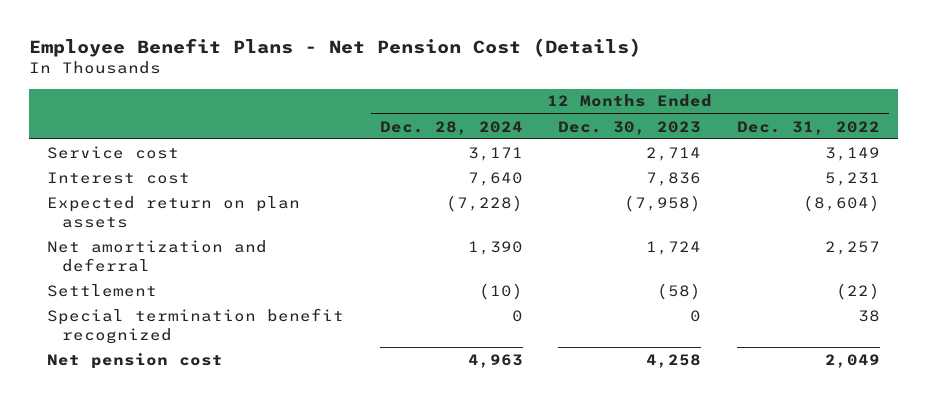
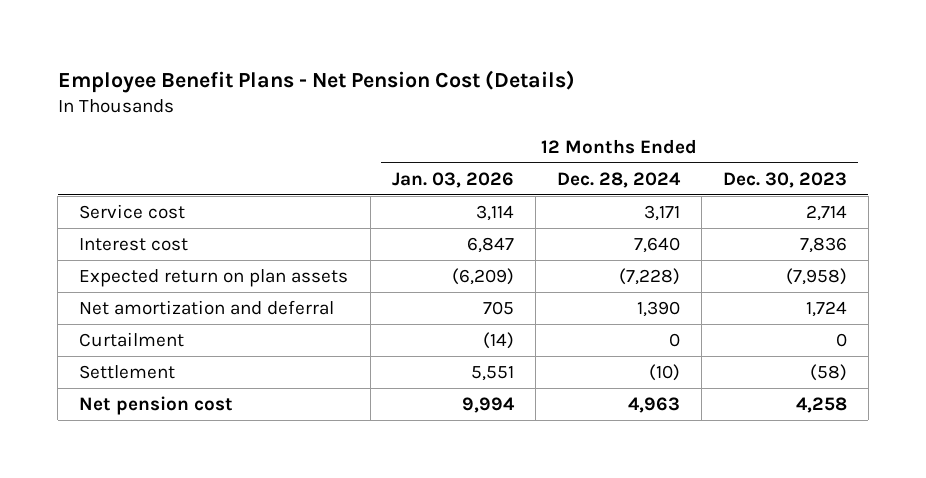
[737,120,881,135] Dec. 31, 2022 -> none
none -> [391,171,514,188] Jan. 03, 2026
none -> [79,331,185,347] Curtailment
[47,307,345,344] Special termination benefit recognized -> none

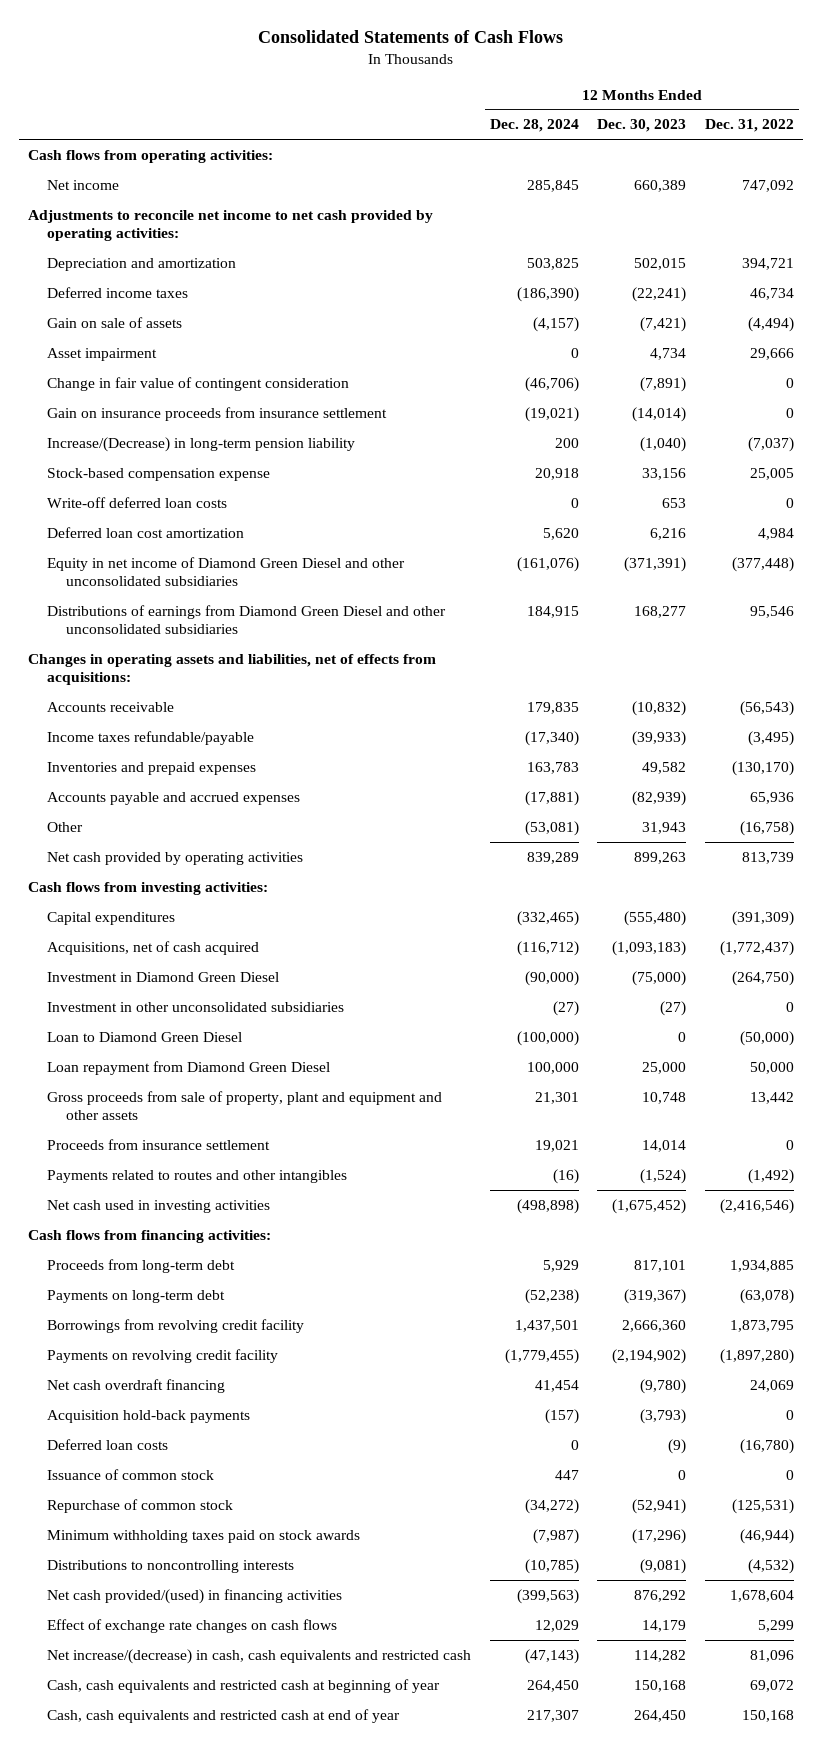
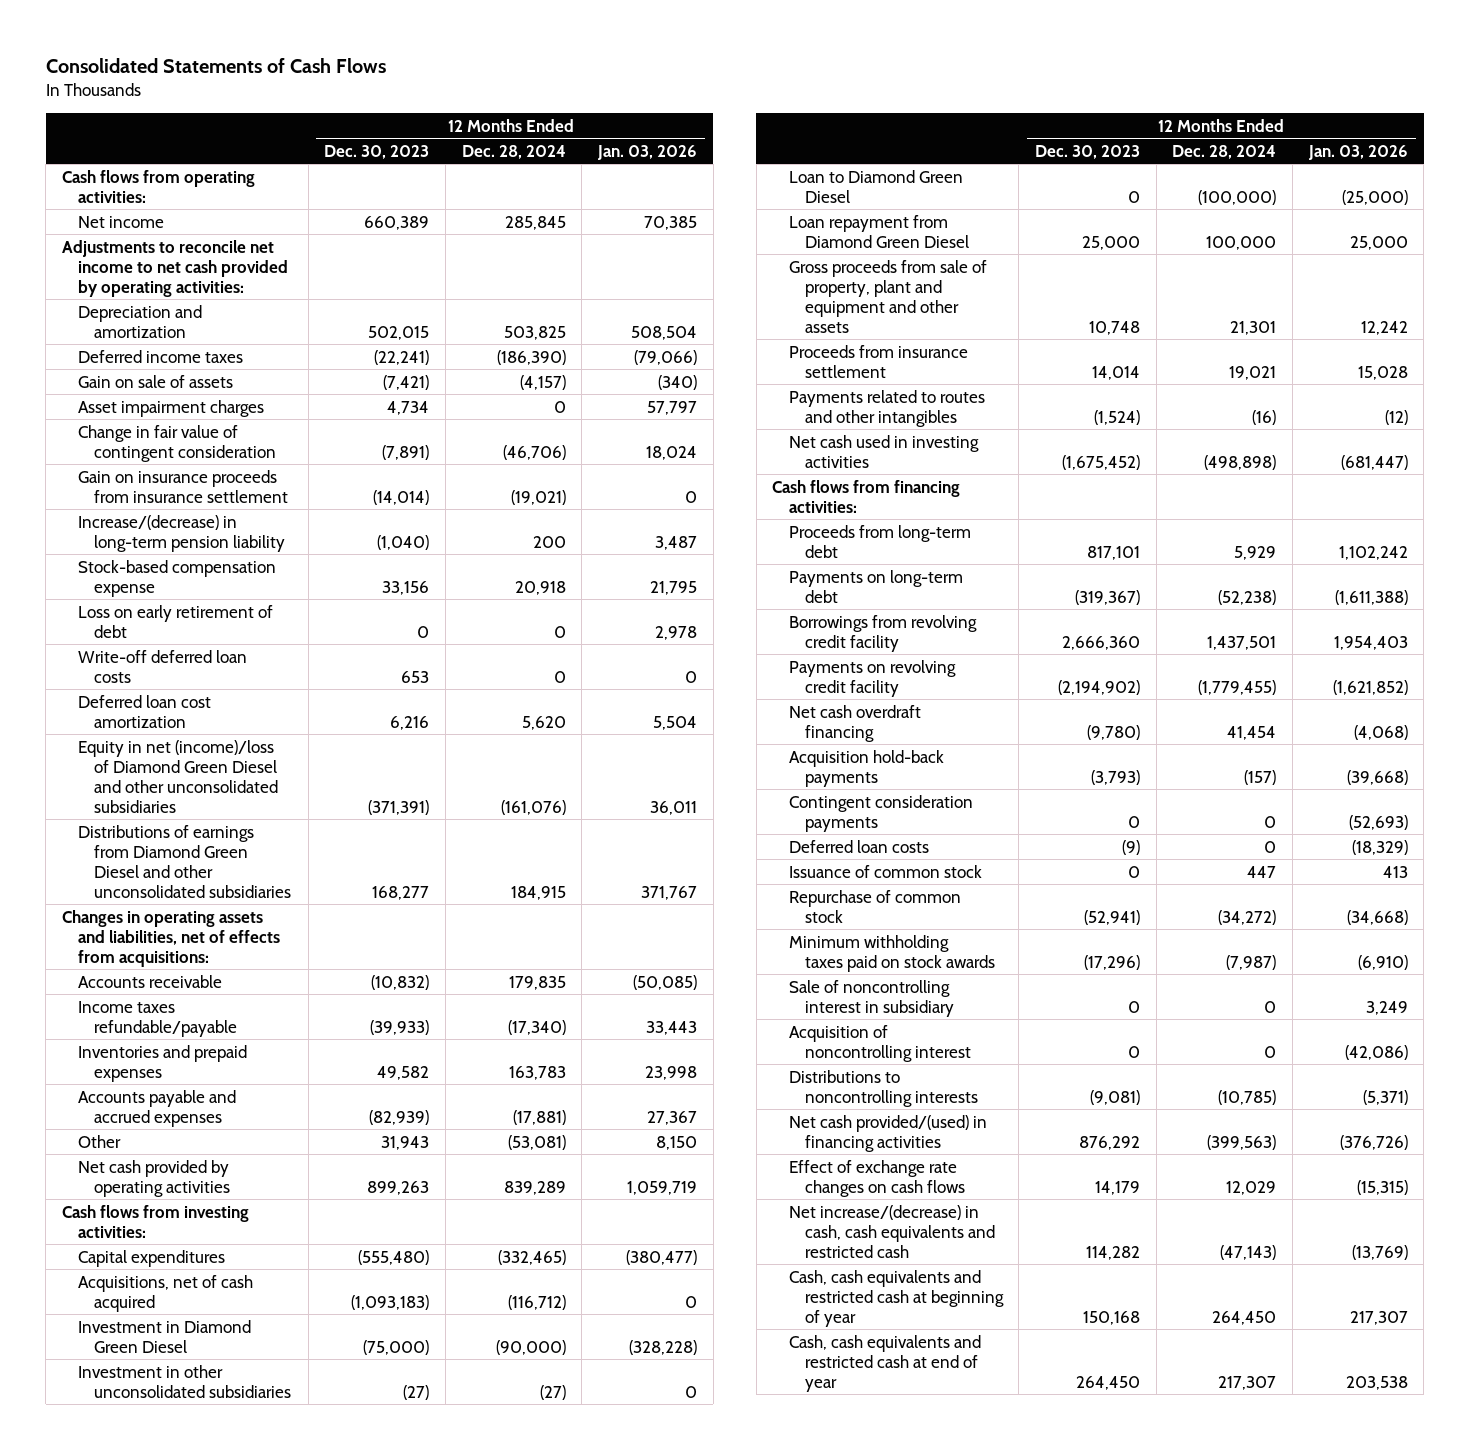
[704,119,794,133] Dec. 31, 2022 -> none
none -> [597,144,698,160] Jan. 03, 2026
[47,347,158,361] Asset impairment -> [78,399,265,417] Asset impairment charges
[47,436,356,452] Increase/(Decrease) in long-term pension liability -> [78,514,286,552] Increase/(decrease) in long-term pension liability
none -> [78,604,274,638] Loss on early retirement of debt
[47,556,406,587] Equity in net income of Diamond Green Diesel and other unconsolidated subsidiaries -> [78,739,279,813] Equity in net (income)/loss of Diamond Green Diesel and other unconsolidated subsidiaries
none -> [788,794,973,832] Contingent consideration payments
none -> [788,979,954,1017] Sale of noncontrolling interest in subsidiary
none -> [788,1024,971,1062] Acquisition of noncontrolling interest

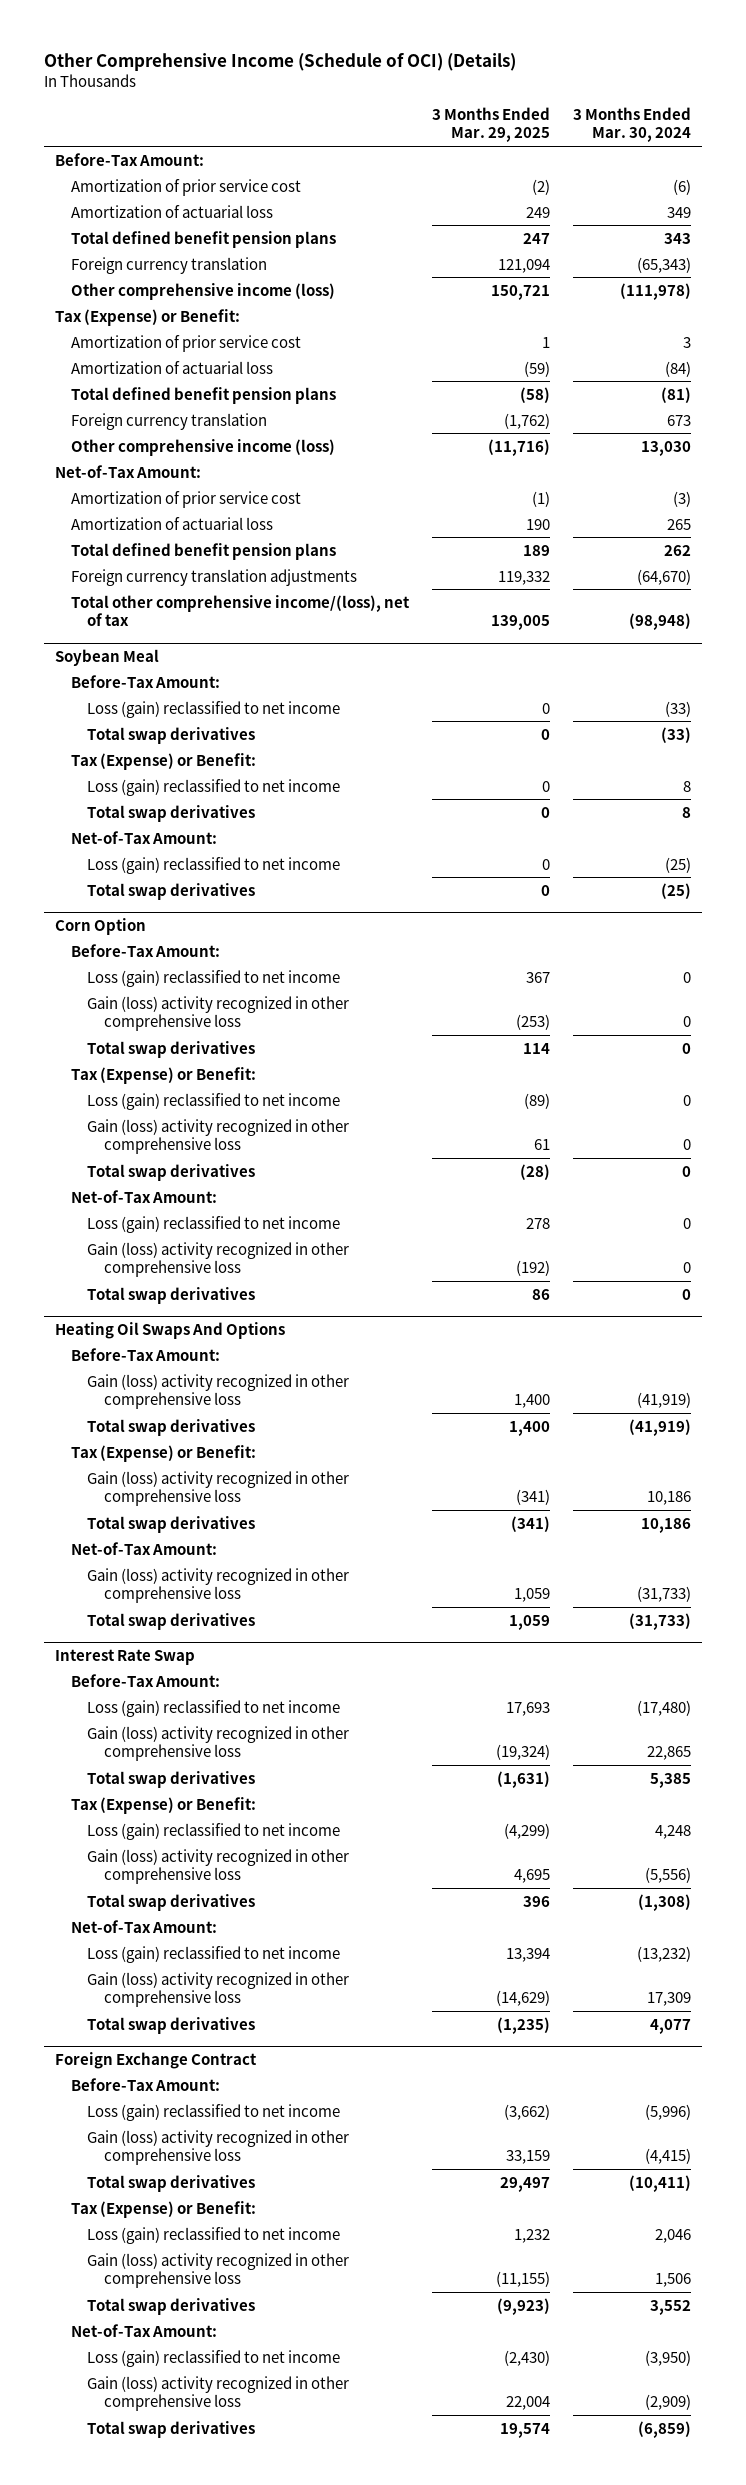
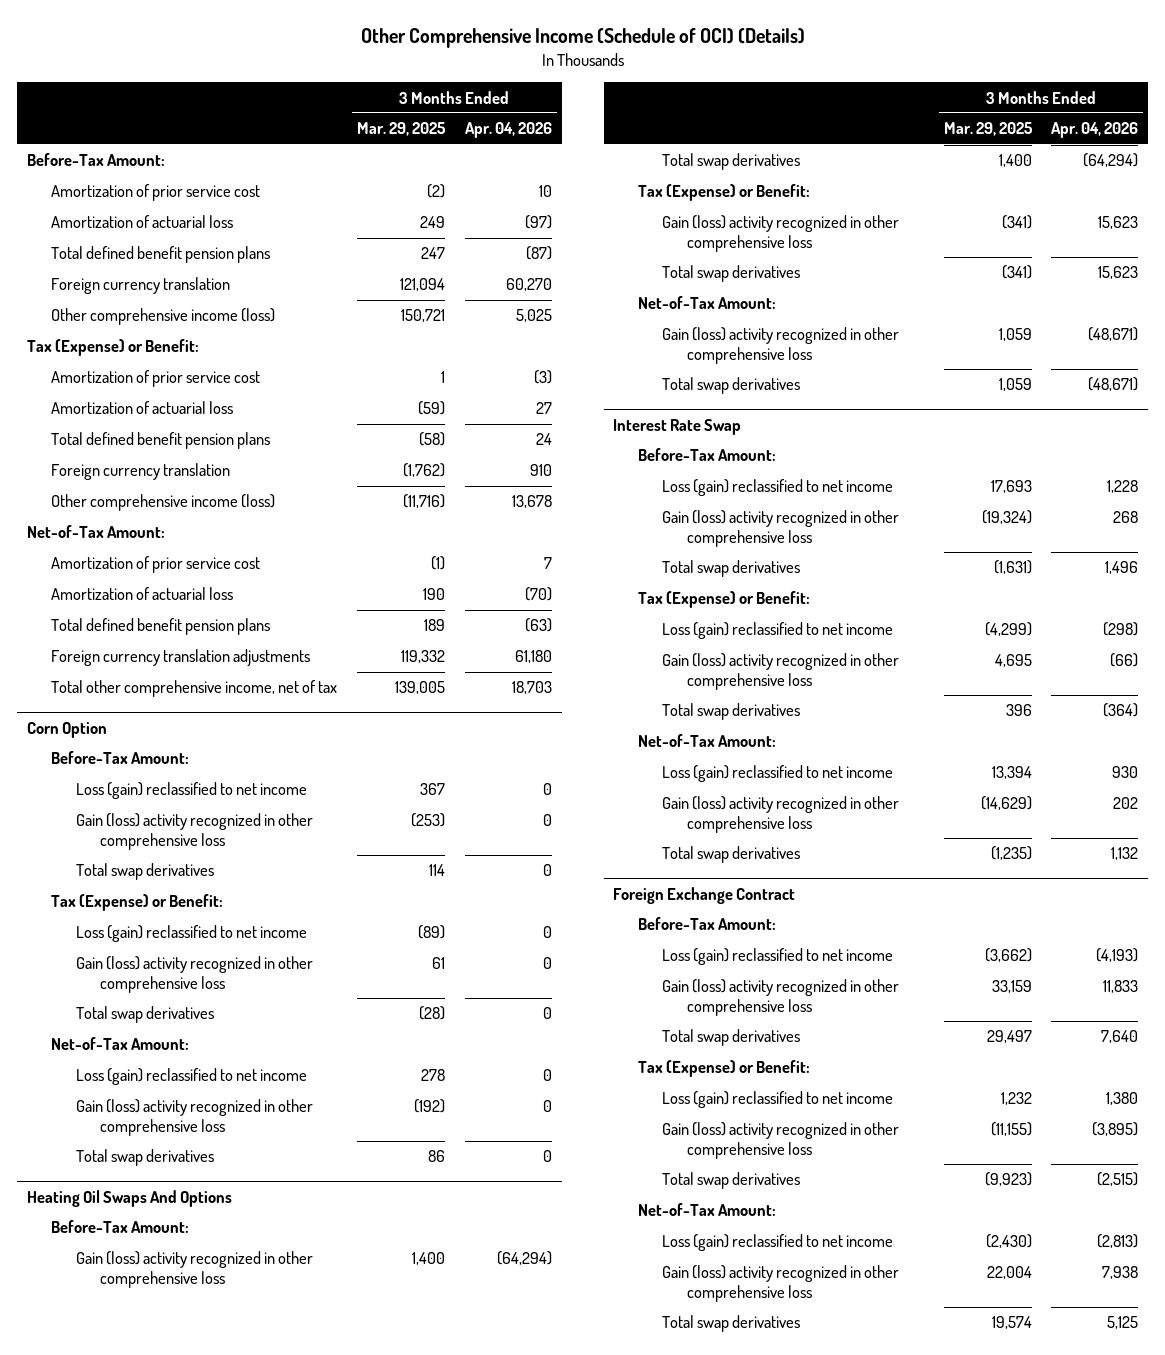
[572,106,691,143] 3 Months Ended Mar. 30, 2024 -> none
none -> [464,122,552,139] Apr. 04, 2026
[55,648,160,666] Soybean Meal -> none
[71,674,221,688] Before-Tax Amount: -> none
[87,700,341,718] Loss (gain) reclassified to net income -> none
[87,726,256,744] Total swap derivatives -> none
[71,752,257,770] Tax (Expense) or Benefit: -> none
[87,778,341,796] Loss (gain) reclassified to net income -> none
[87,804,256,822] Total swap derivatives -> none
[71,830,218,844] Net-of-Tax Amount: -> none
[87,856,341,874] Loss (gain) reclassified to net income -> none
[87,882,256,900] Total swap derivatives -> none
[71,594,411,626] Total other comprehensive income/(loss), net of tax -> [51,680,338,698] Total other comprehensive income, net of tax

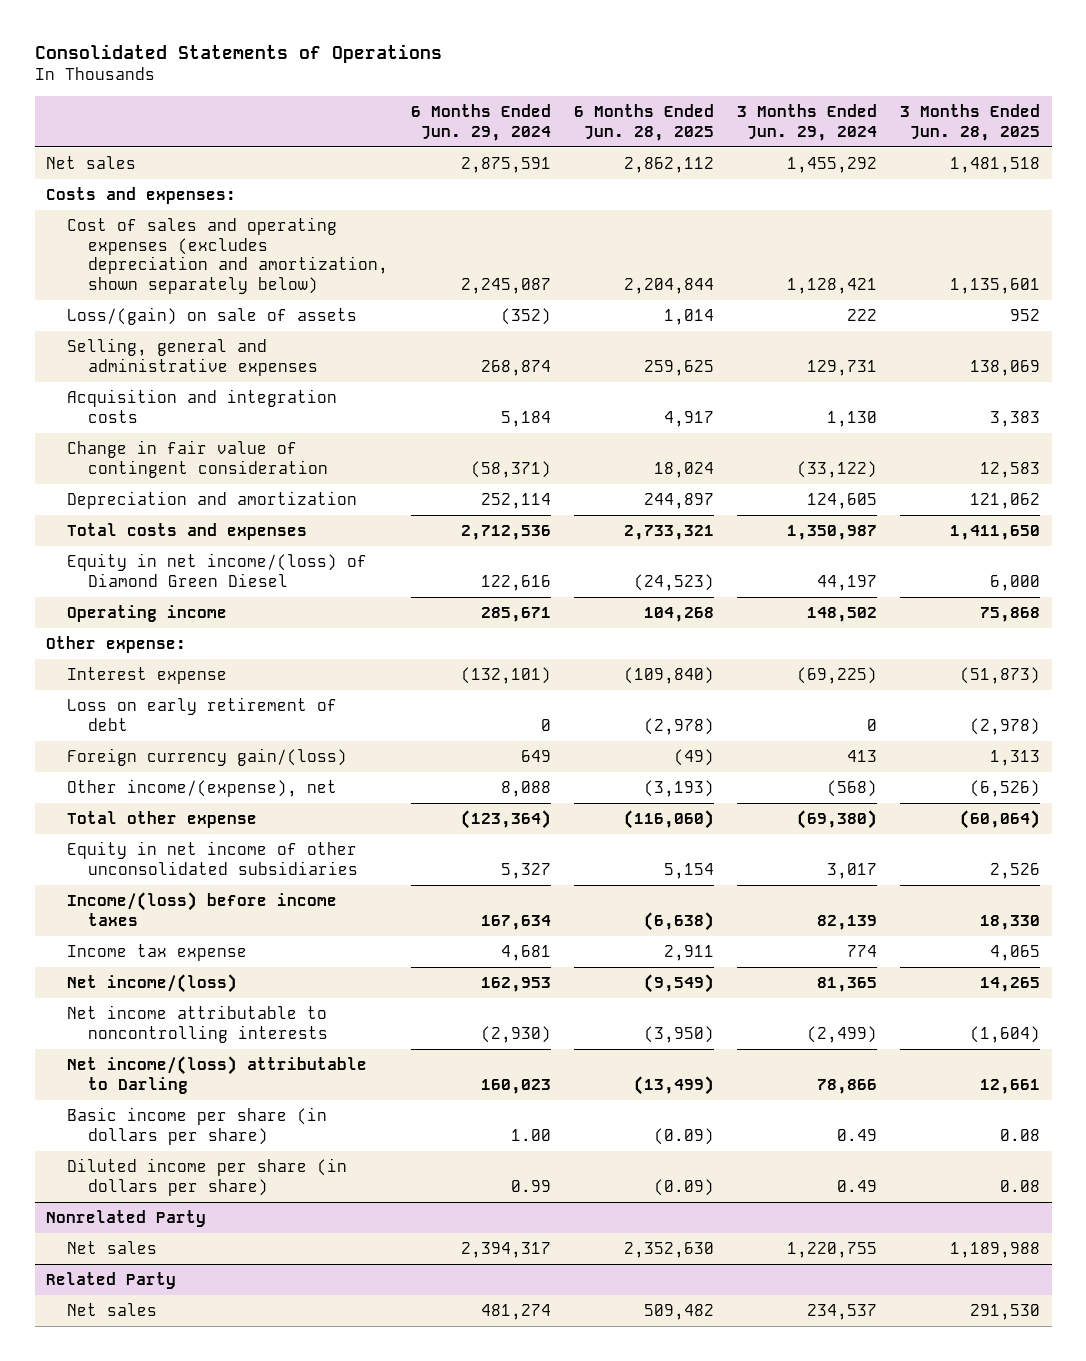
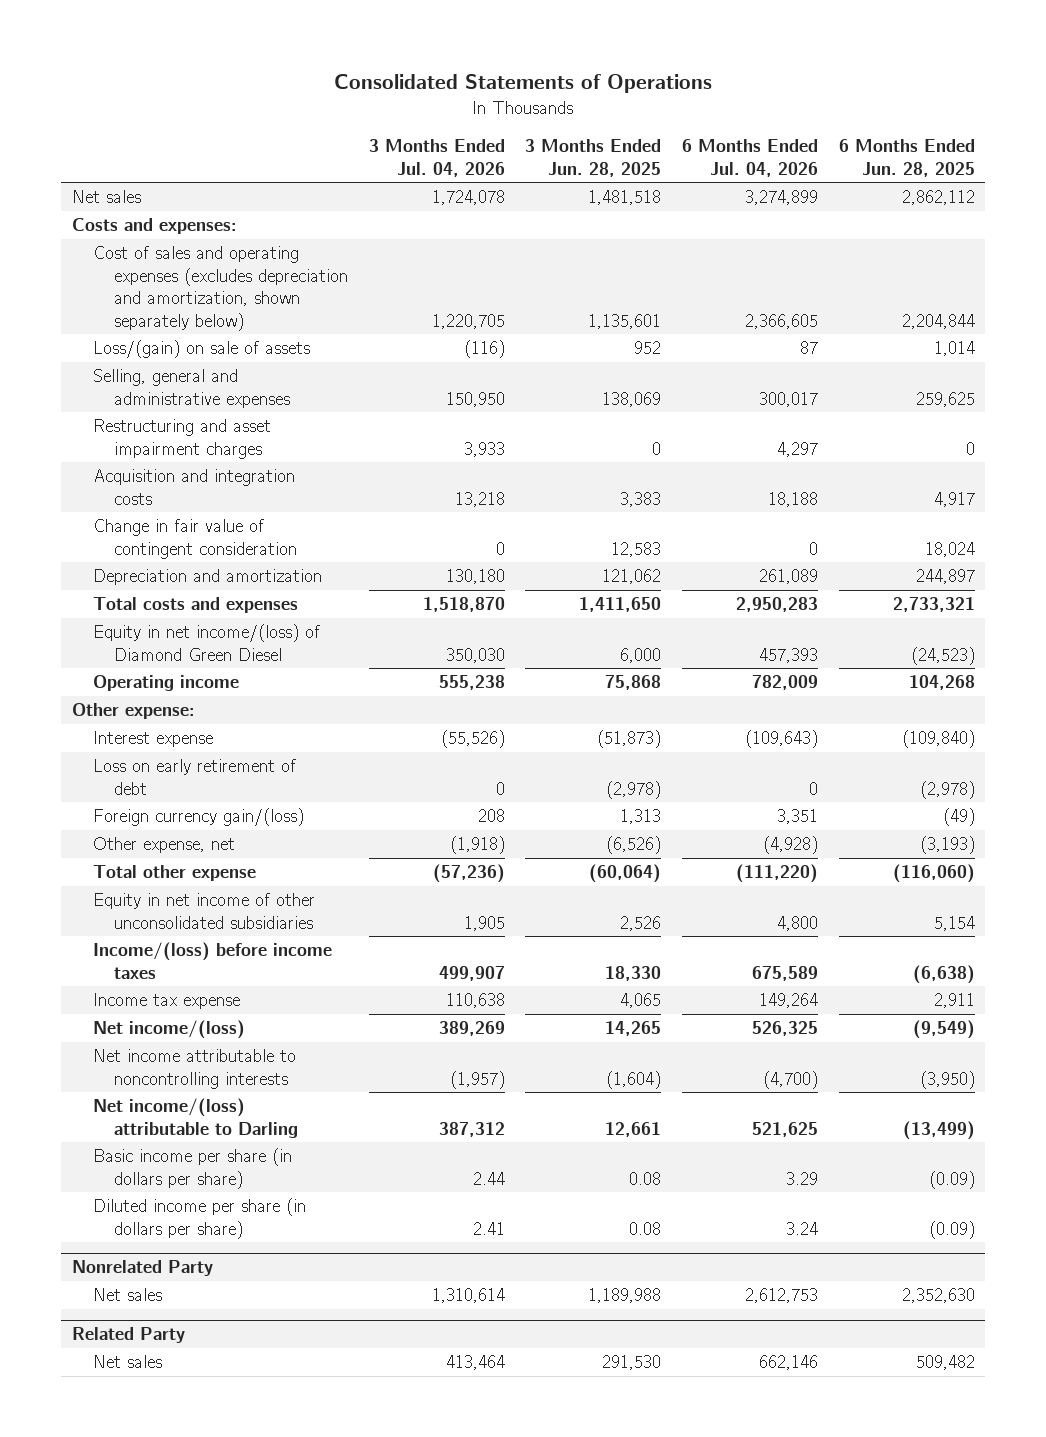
[411,104,552,141] 6 Months Ended Jun. 29, 2024 -> none
[737,104,878,141] 3 Months Ended Jun. 29, 2024 -> none
none -> [368,139,505,177] 3 Months Ended Jul. 04, 2026
none -> [682,139,819,177] 6 Months Ended Jul. 04, 2026
none -> [92,419,271,459] Restructuring and asset impairment charges
[67,779,338,798] Other income/(expense), net -> [92,837,235,854] Other expense, net

